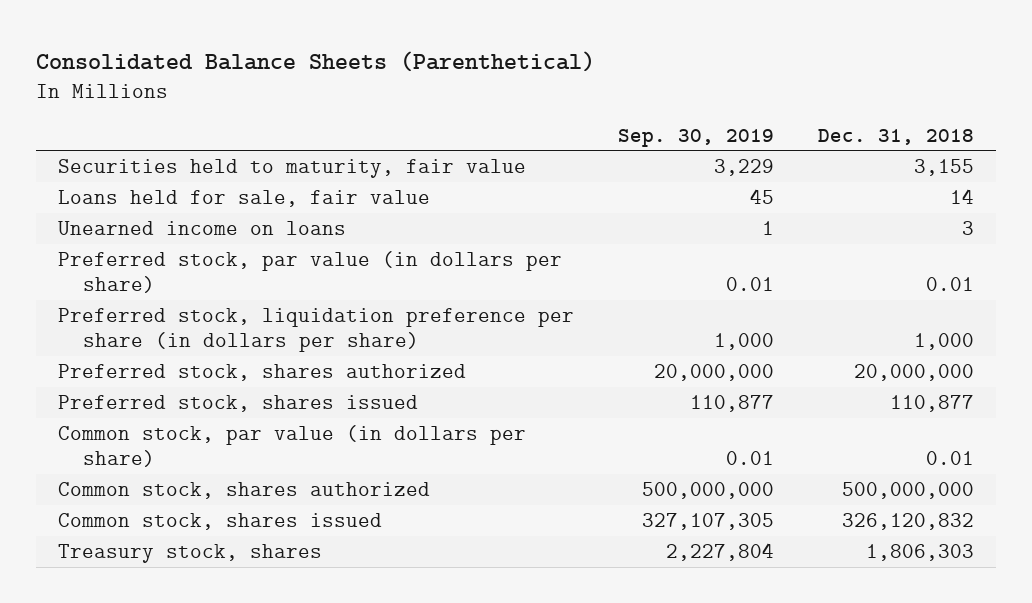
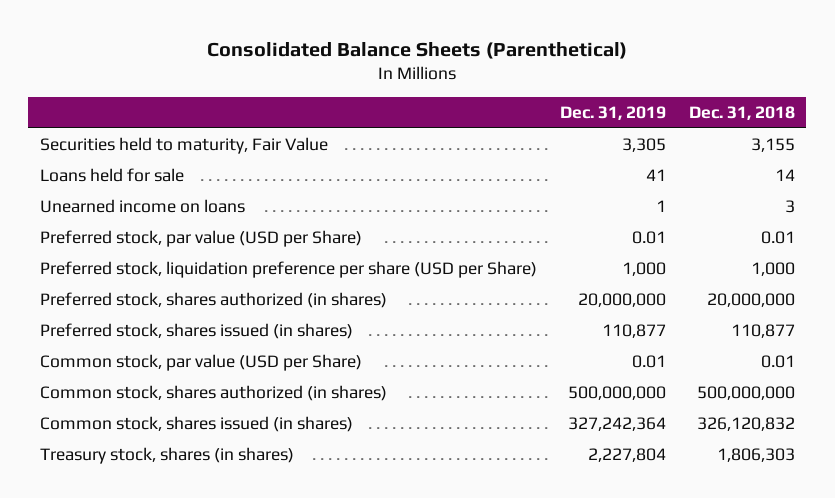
[617,128,774,147] Sep. 30, 2019 -> none
none -> [559,106,666,121] Dec. 31, 2019
[58,158,527,178] Securities held to maturity, fair value -> [39,137,328,155] Securities held to maturity, Fair Value
[58,189,431,207] Loans held for sale, fair value -> [39,168,184,183] Loans held for sale
[58,250,563,294] Preferred stock, par value (in dollars per share) -> [39,230,362,248] Preferred stock, par value (USD per Share)
[58,307,575,353] Preferred stock, liquidation preference per share (in dollars per share) -> [39,261,537,279] Preferred stock, liquidation preference per share (USD per Share)
[58,363,467,381] Preferred stock, shares authorized -> [39,292,387,309] Preferred stock, shares authorized (in shares)
[58,394,419,412] Preferred stock, shares issued -> [39,323,353,340] Preferred stock, shares issued (in shares)
[58,424,527,468] Common stock, par value (in dollars per share) -> [39,354,362,372] Common stock, par value (USD per Share)
[58,481,431,499] Common stock, shares authorized -> [39,385,387,402] Common stock, shares authorized (in shares)
[58,512,383,530] Common stock, shares issued -> [39,416,353,433] Common stock, shares issued (in shares)
[58,543,323,563] Treasury stock, shares -> [39,447,294,465] Treasury stock, shares (in shares)

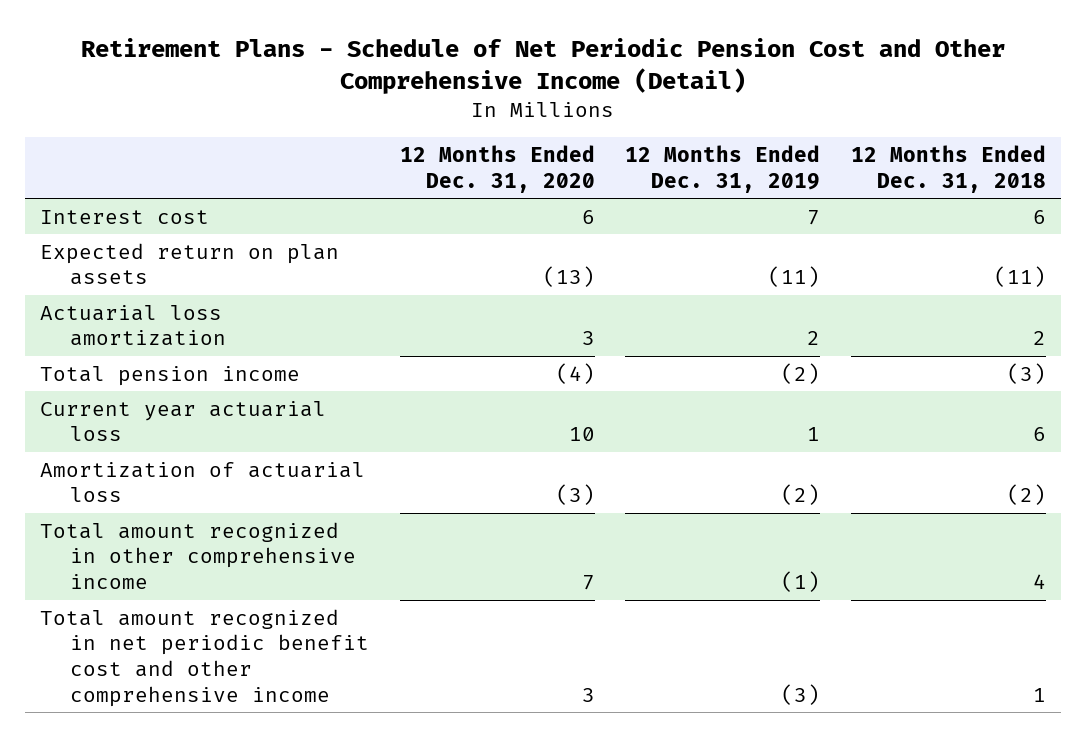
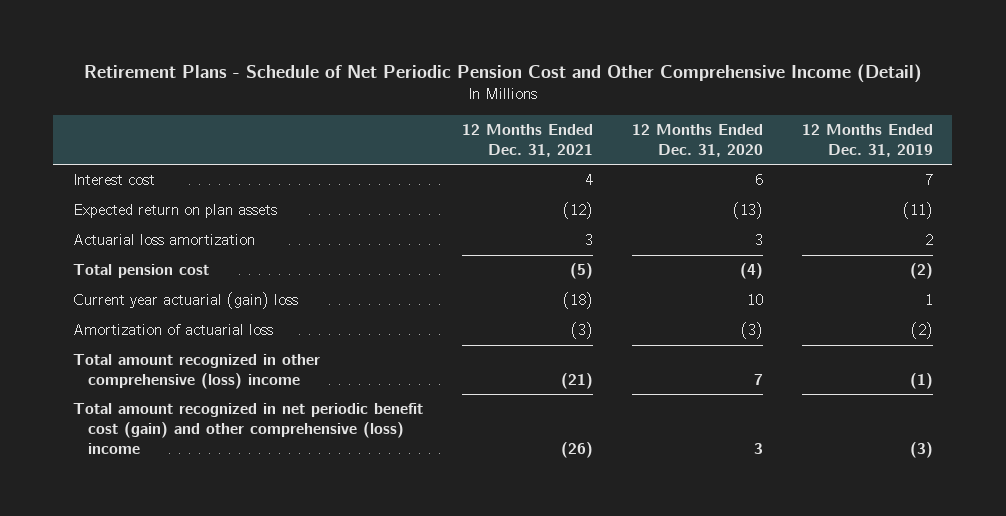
[850,145,1046,193] 12 Months Ended Dec. 31, 2018 -> none
none -> [461,124,593,157] 12 Months Ended Dec. 31, 2021
[40,365,301,386] Total pension income -> [72,264,209,279] Total pension cost
[40,400,327,442] Current year actuarial loss -> [72,292,298,310] Current year actuarial (gain) loss
[40,521,357,590] Total amount recognized in other comprehensive income -> [72,354,320,389] Total amount recognized in other comprehensive (loss) income
[40,608,370,707] Total amount recognized in net periodic benefit cost and other comprehensive income -> [72,403,423,454] Total amount recognized in net periodic benefit cost (gain) and other comprehensive (loss) income

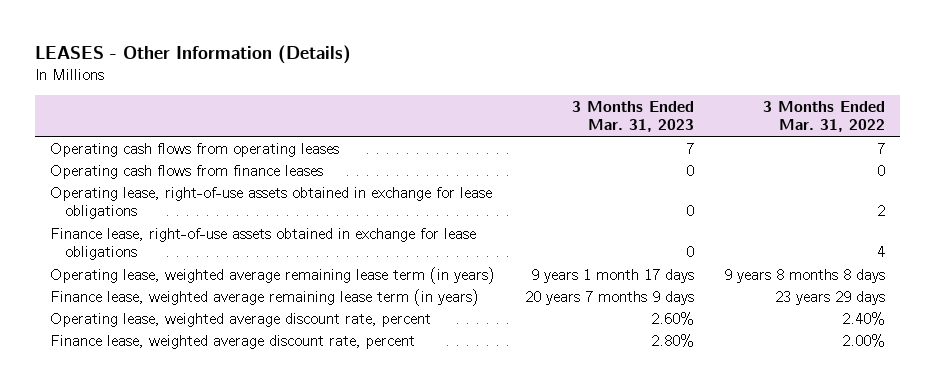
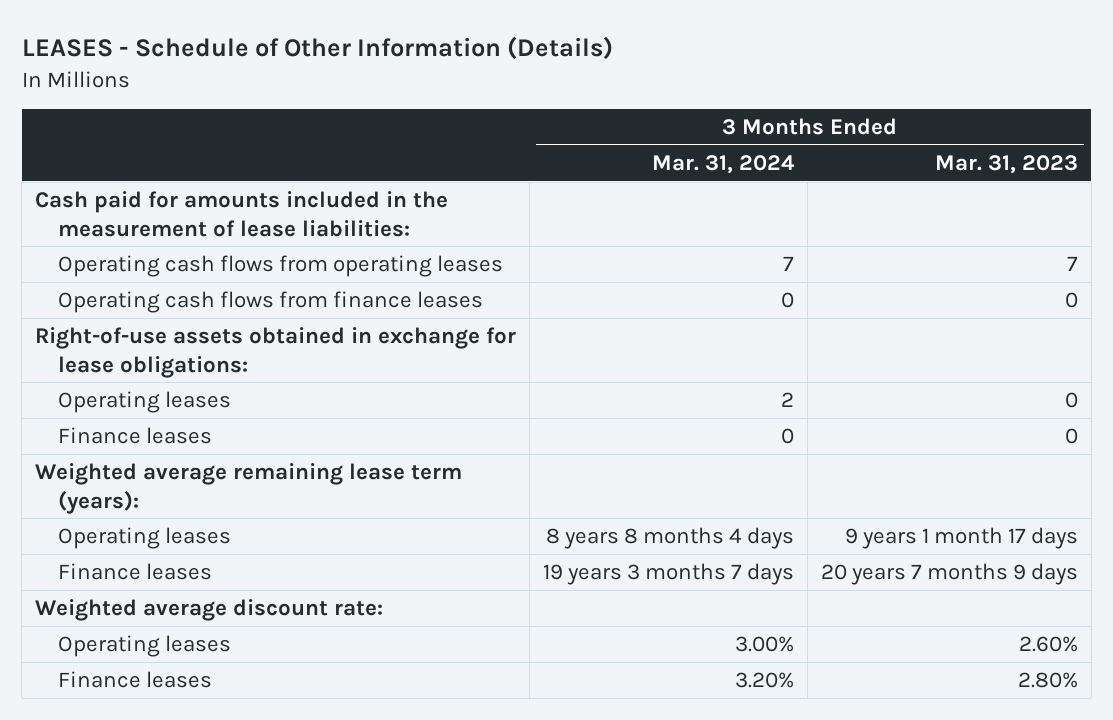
[35,45,352,65] LEASES - Other Information (Details) -> [21,36,613,61] LEASES - Schedule of Other Information (Details)
[762,100,885,133] 3 Months Ended Mar. 31, 2022 -> none
none -> [651,154,795,174] Mar. 31, 2024
none -> [35,190,449,237] Cash paid for amounts included in the measurement of lease liabilities:
none -> [35,326,517,378] Right-of-use assets obtained in exchange for lease obligations:
[50,186,493,219] Operating lease, right-of-use assets obtained in exchange for lease obligations -> [58,390,232,413] Operating leases
[50,227,477,260] Finance lease, right-of-use assets obtained in exchange for lease obligations -> [58,426,213,444] Finance leases
none -> [35,462,463,514] Weighted average remaining lease term (years):
[50,266,496,284] Operating lease, weighted average remaining lease term (in years) -> [58,526,232,549] Operating leases
[50,288,480,306] Finance lease, weighted average remaining lease term (in years) -> [58,562,213,580] Finance leases
none -> [35,598,384,621] Weighted average discount rate:
[50,312,432,327] Operating lease, weighted average discount rate, percent -> [58,634,232,657] Operating leases
[50,334,416,349] Finance lease, weighted average discount rate, percent -> [58,670,213,688] Finance leases

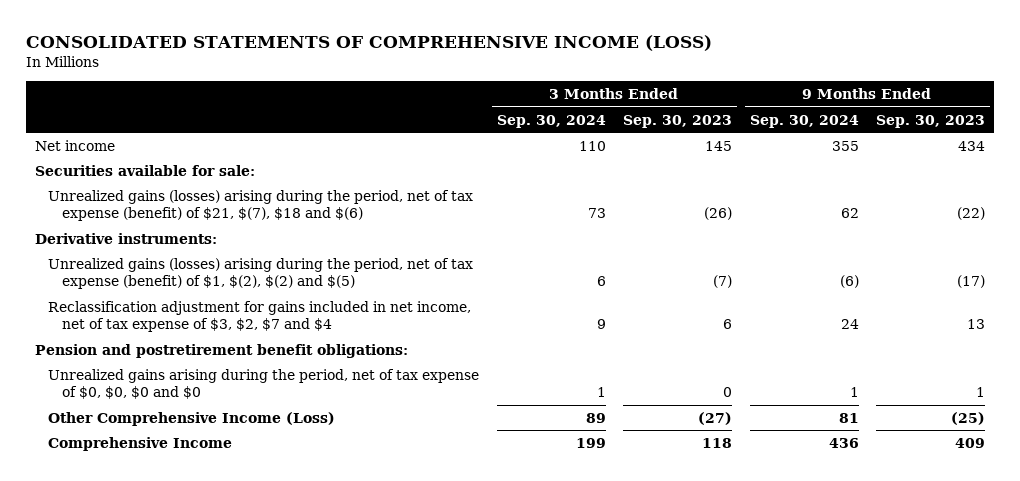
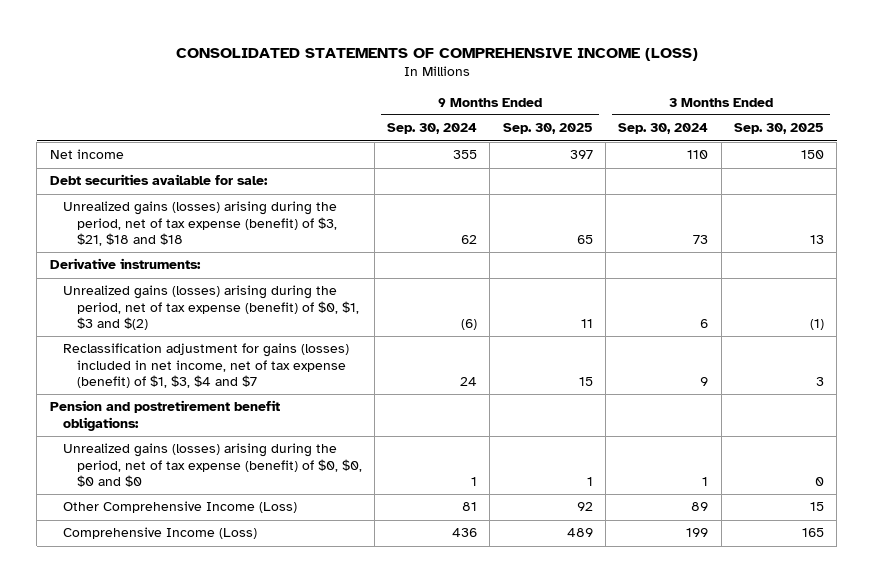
[623,114,733,128] Sep. 30, 2023 -> none
[876,114,986,128] Sep. 30, 2023 -> none
none -> [502,123,593,135] Sep. 30, 2025
none -> [733,123,824,135] Sep. 30, 2025
[34,164,255,176] Securities available for sale: -> [49,174,268,186] Debt securities available for sale:
[48,189,474,222] Unrealized gains (losses) arising during the period, net of tax expense (benefit) of $21, $(7), $18 and $(6) -> [63,201,338,247] Unrealized gains (losses) arising during the period, net of tax expense (benefit) of $3, $21, $18 and $18
[48,257,474,290] Unrealized gains (losses) arising during the period, net of tax expense (benefit) of $1, $(2), $(2) and $(5) -> [63,285,359,331] Unrealized gains (losses) arising during the period, net of tax expense (benefit) of $0, $1, $3 and $(2)
[48,300,472,333] Reclassification adjustment for gains included in net income, net of tax expense of $3, $2, $7 and $4 -> [63,343,350,389] Reclassification adjustment for gains (losses) included in net income, net of tax expense (benefit) of $1, $3, $4 and $7
[48,368,480,400] Unrealized gains arising during the period, net of tax expense of $0, $0, $0 and $0 -> [63,443,362,488] Unrealized gains (losses) arising during the period, net of tax expense (benefit) of $0, $0, $0 and $0
[48,436,233,451] Comprehensive Income -> [63,527,258,540] Comprehensive Income (Loss)

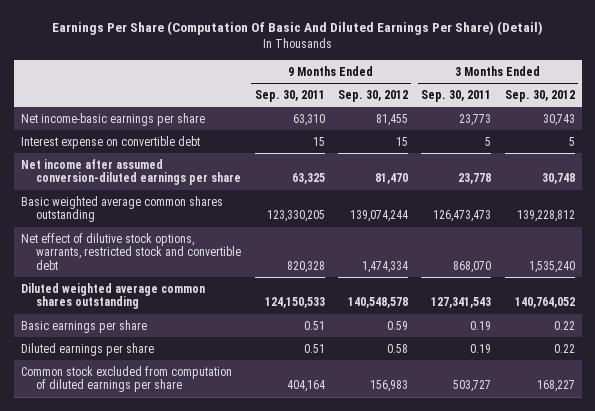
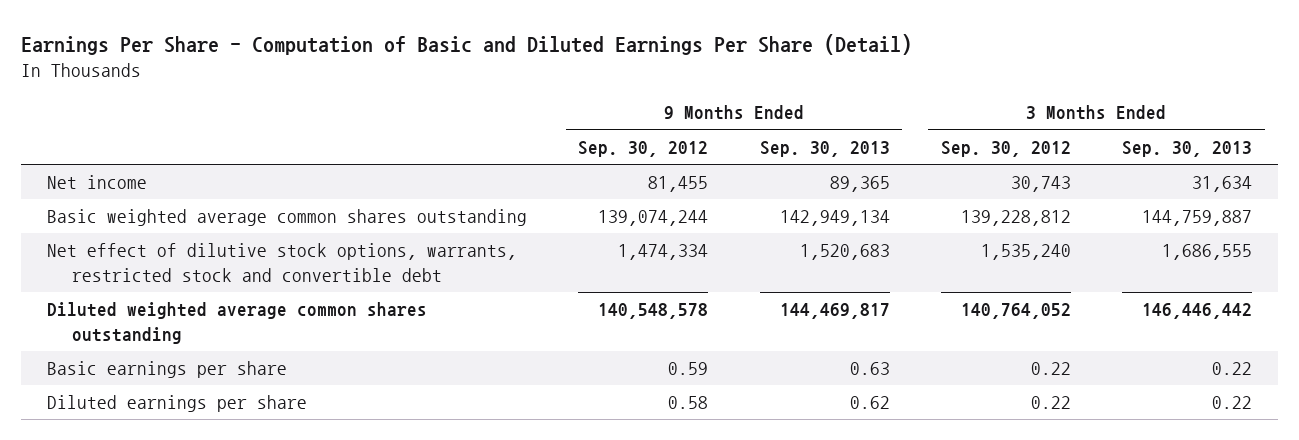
[51,21,543,36] Earnings Per Share (Computation Of Basic And Diluted Earnings Per Share) (Detail) -> [21,33,913,55] Earnings Per Share - Computation of Basic and Diluted Earnings Per Share (Detail)
[254,89,325,102] Sep. 30, 2011 -> none
[421,89,492,102] Sep. 30, 2011 -> none
none -> [759,140,890,157] Sep. 30, 2013
none -> [1122,140,1253,157] Sep. 30, 2013
[20,135,200,149] Interest expense on convertible debt -> none
[20,158,242,186] Net income after assumed conversion-diluted earnings per share -> none
[20,112,205,126] Net income-basic earnings per share -> [47,175,148,190] Net income
[20,365,232,393] Common stock excluded from computation of diluted earnings per share -> none

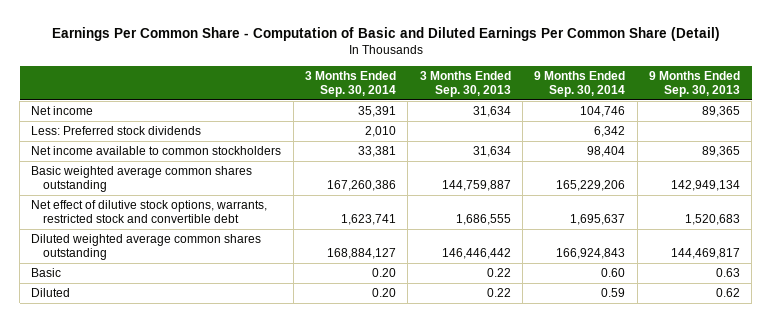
[21,33,913,55] Earnings Per Share - Computation of Basic and Diluted Earnings Per Share (Detail) -> [51,26,720,41] Earnings Per Common Share - Computation of Basic and Diluted Earnings Per Common Share (Detail)
[578,140,709,157] Sep. 30, 2012 -> none
[940,140,1071,157] Sep. 30, 2012 -> none
none -> [305,70,397,97] 3 Months Ended Sep. 30, 2014
none -> [534,70,626,97] 9 Months Ended Sep. 30, 2014
none -> [31,125,202,135] Less: Preferred stock dividends
none -> [31,145,282,155] Net income available to common stockholders
[47,361,288,379] Basic earnings per share -> [31,267,62,277] Basic
[47,395,308,413] Diluted earnings per share -> [31,287,71,297] Diluted

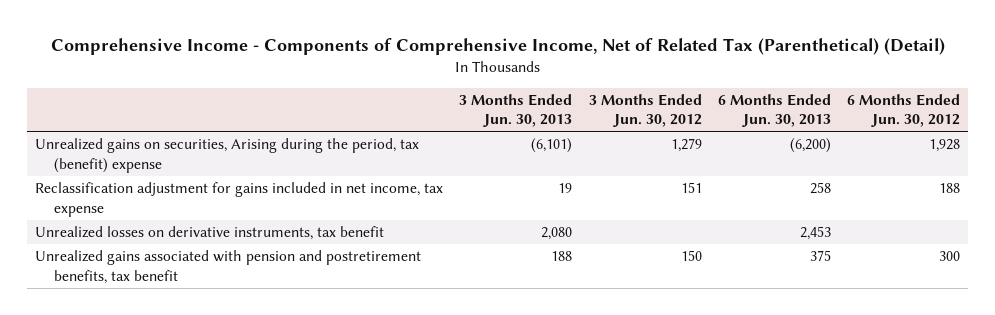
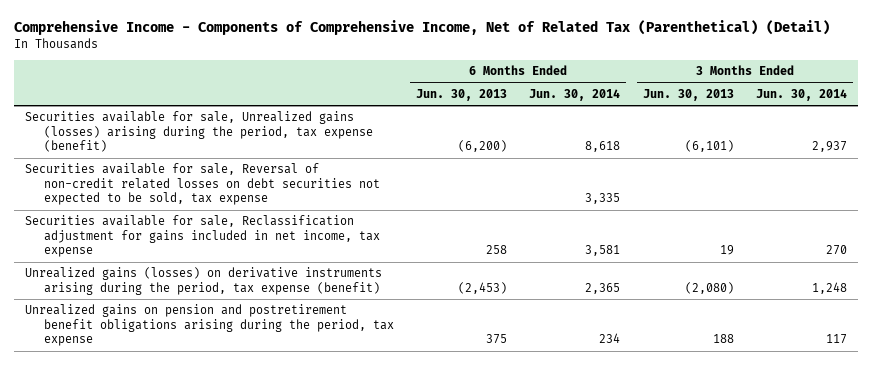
[588,93,702,128] 3 Months Ended Jun. 30, 2012 -> none
[847,93,961,128] 6 Months Ended Jun. 30, 2012 -> none
none -> [529,88,621,101] Jun. 30, 2014
none -> [756,88,848,101] Jun. 30, 2014
[35,138,420,173] Unrealized gains on securities, Arising during the period, tax (benefit) expense -> [25,111,373,153] Securities available for sale, Unrealized gains (losses) arising during the period, tax expense (benefit)
none -> [25,163,380,206] Securities available for sale, Reversal of non-credit related losses on debt securities not expected to be sold, tax expense
[35,182,444,217] Reclassification adjustment for gains included in net income, tax expense -> [25,215,380,258] Securities available for sale, Reclassification adjustment for gains included in net income, tax expense
[35,226,385,241] Unrealized losses on derivative instruments, tax benefit -> [25,267,383,295] Unrealized gains (losses) on derivative instruments arising during the period, tax expense (benefit)
[541,227,573,241] 2,080 -> [684,281,734,294] (2,080)
[799,226,831,241] 2,453 -> [457,281,507,294] (2,453)
[35,250,422,284] Unrealized gains associated with pension and postretirement benefits, tax benefit -> [25,304,394,347] Unrealized gains on pension and postretirement benefit obligations arising during the period, tax expense

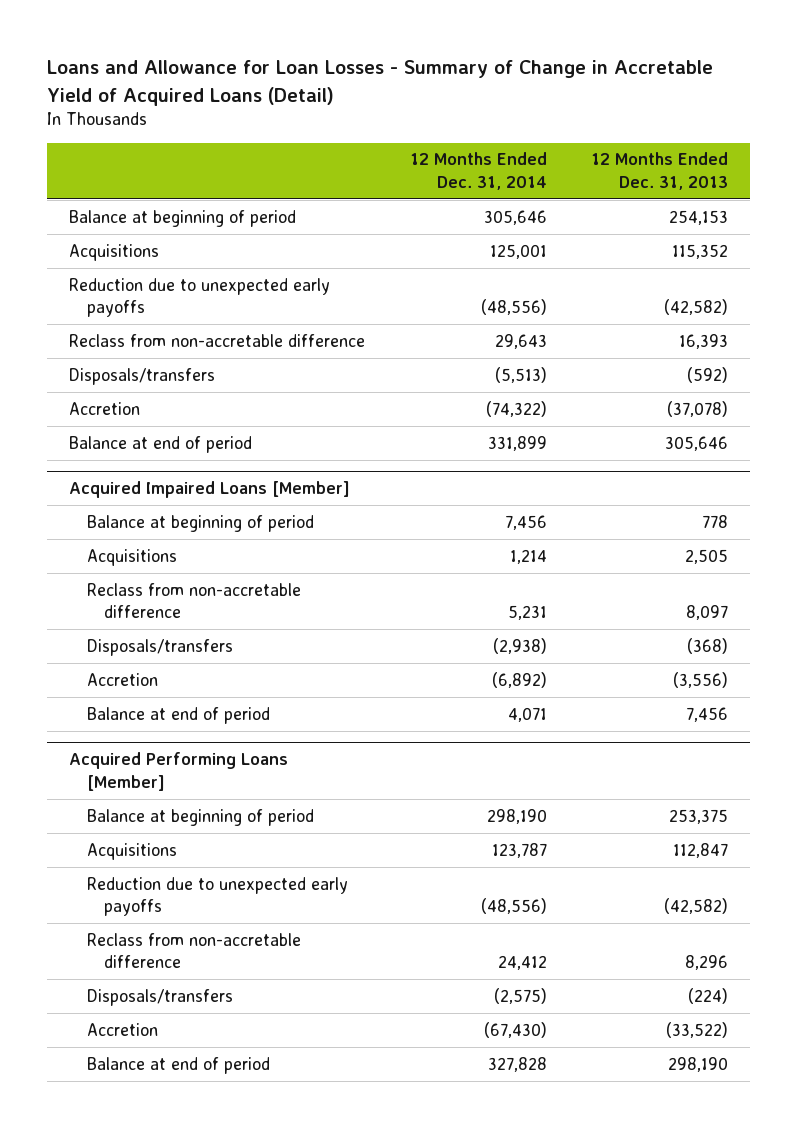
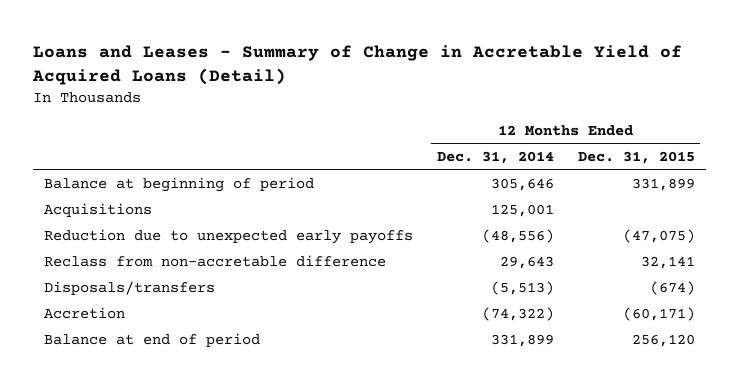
[47,60,714,106] Loans and Allowance for Loan Losses - Summary of Change in Accretable Yield of Acquired Loans (Detail) -> [31,44,682,86] Loans and Leases - Summary of Change in Accretable Yield of Acquired Loans (Detail)
[590,152,728,190] 12 Months Ended Dec. 31, 2013 -> none
none -> [577,151,695,165] Dec. 31, 2015
[69,481,351,499] Acquired Impaired Loans [Member] -> none
[86,514,314,532] Balance at beginning of period -> none
[86,548,177,566] Acquisitions -> none
[86,582,301,619] Reclass from non-accretable difference -> none
[86,638,233,656] Disposals/transfers -> none
[86,672,158,686] Accretion -> none
[86,706,270,724] Balance at end of period -> none
[69,752,289,791] Acquired Performing Loans [Member] -> none
[86,808,314,826] Balance at beginning of period -> none
[86,842,177,860] Acquisitions -> none
[86,876,348,917] Reduction due to unexpected early payoffs -> none
[86,932,301,969] Reclass from non-accretable difference -> none
[86,988,233,1006] Disposals/transfers -> none
[86,1022,158,1036] Accretion -> none
[86,1056,270,1074] Balance at end of period -> none

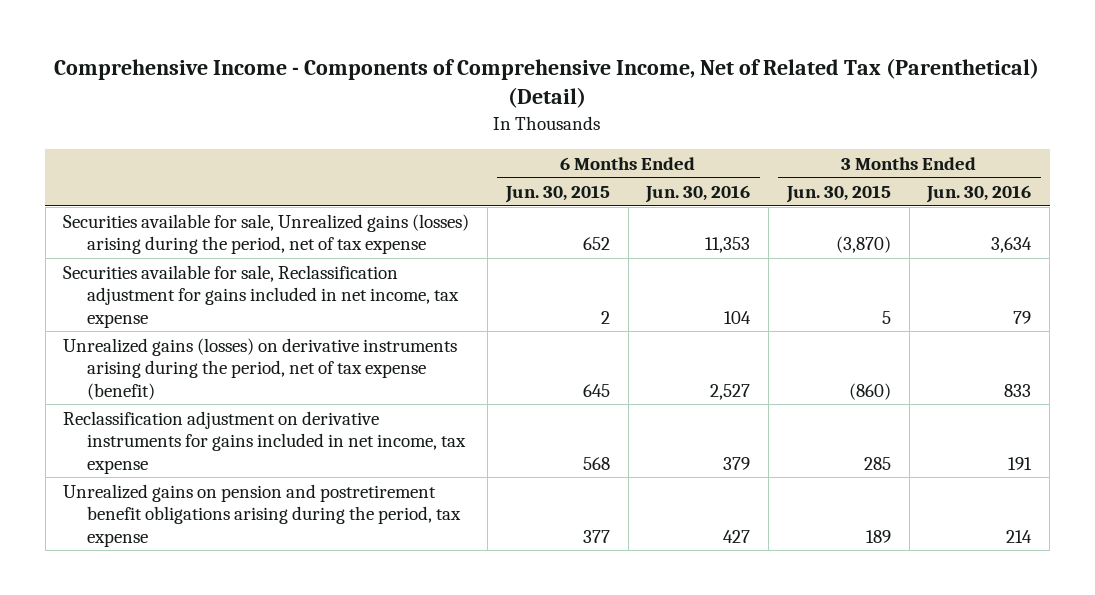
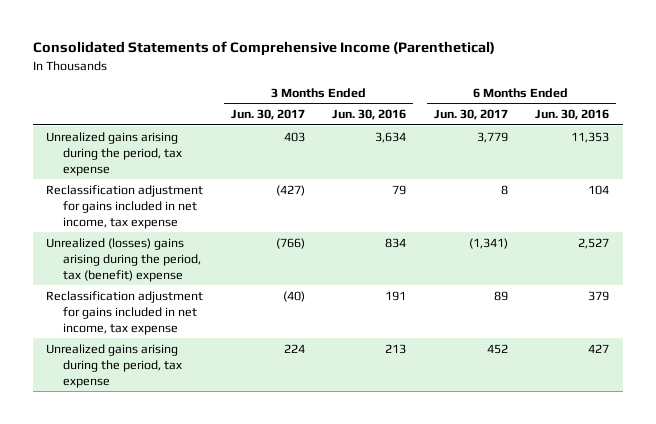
[54,57,1040,109] Comprehensive Income - Components of Comprehensive Income, Net of Related Tax (Parenthetical) (Detail) -> [32,41,495,57] Consolidated Statements of Comprehensive Income (Parenthetical)
[504,184,610,203] Jun. 30, 2015 -> none
[785,184,891,203] Jun. 30, 2015 -> none
none -> [230,109,305,121] Jun. 30, 2017
none -> [433,109,508,121] Jun. 30, 2017
[63,213,470,255] Securities available for sale, Unrealized gains (losses) arising during the period, net of tax expense -> [46,131,182,176] Unrealized gains arising during the period, tax expense
[63,264,459,328] Securities available for sale, Reclassification adjustment for gains included in net income, tax expense -> [46,184,204,229] Reclassification adjustment for gains included in net income, tax expense
[63,337,458,400] Unrealized gains (losses) on derivative instruments arising during the period, net of tax expense (benefit) -> [46,237,201,282] Unrealized (losses) gains arising during the period, tax (benefit) expense
[1004,383,1032,397] 833 -> [385,237,407,248] 834
[63,410,466,474] Reclassification adjustment on derivative instruments for gains included in net income, tax expense -> [46,290,204,335] Reclassification adjustment for gains included in net income, tax expense
[63,483,461,547] Unrealized gains on pension and postretirement benefit obligations arising during the period, tax expense -> [46,343,182,388] Unrealized gains arising during the period, tax expense
[1006,529,1033,543] 214 -> [385,343,407,354] 213

